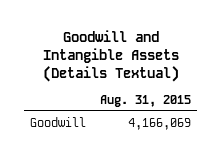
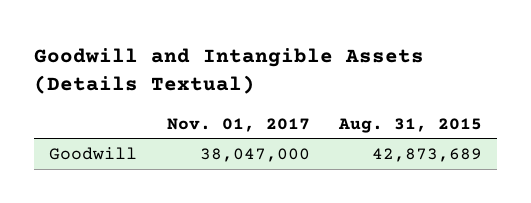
none -> [166,117,310,132] Nov. 01, 2017
[127,117,191,130] 4,166,069 -> [372,148,483,163] 42,873,689

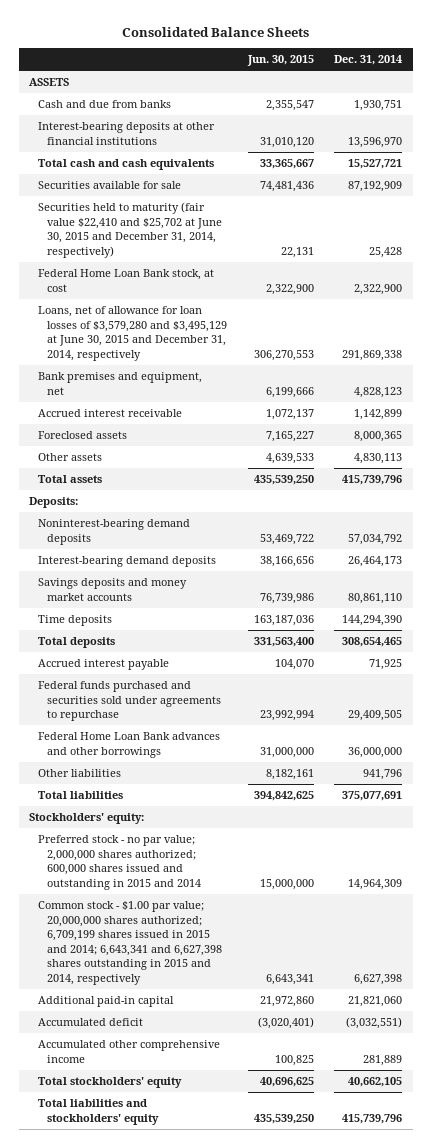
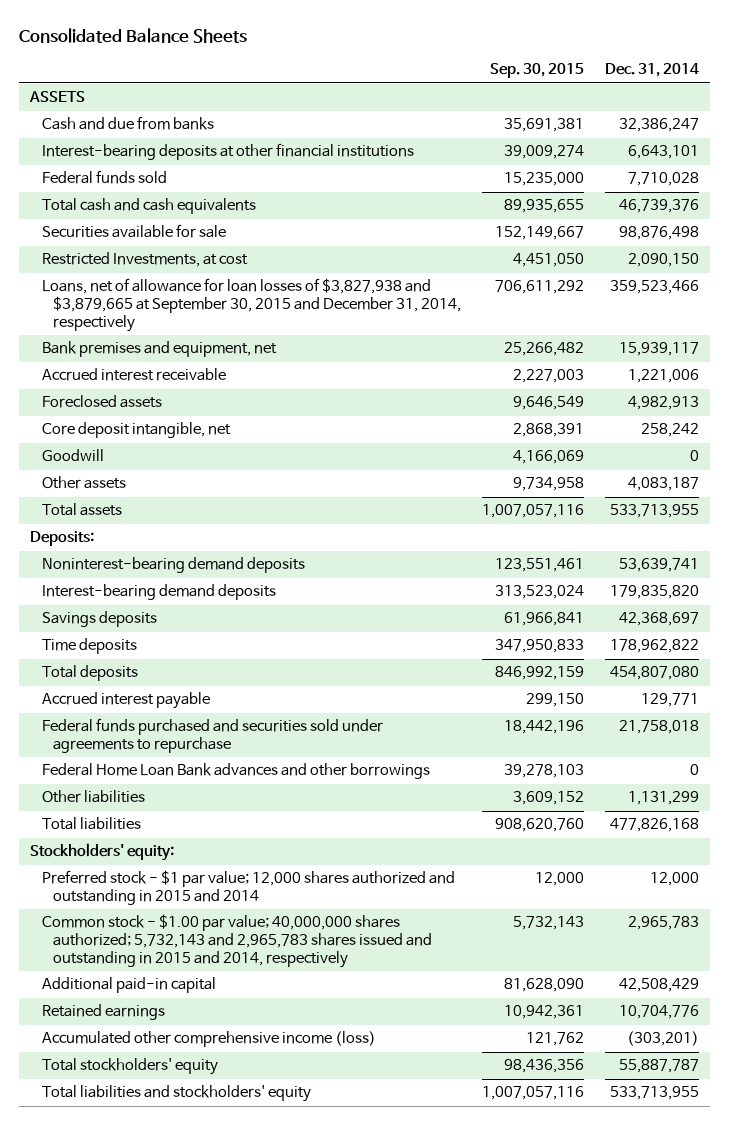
[246,55,314,67] Jun. 30, 2015 -> none
none -> [490,63,585,79] Sep. 30, 2015
[38,202,223,258] Securities held to maturity (fair value $22,410 and $25,702 at June 30, 2015 and December 31, 2014, respectively) -> none
[38,269,215,292] Federal Home Loan Bank stock, at cost -> none
[354,100,403,112] 1,930,751 -> [619,118,700,133] 32,386,247
[348,136,403,148] 13,596,970 -> [628,145,700,160] 6,643,101
none -> [41,170,167,185] Federal funds sold
[348,159,403,170] 15,527,721 -> [619,199,700,214] 46,739,376
[348,181,403,193] 87,192,909 -> [619,226,700,241] 98,876,498
none -> [41,252,248,268] Restricted Investments, at cost
[38,306,228,361] Loans, net of allowance for loan losses of $3,579,280 and $3,495,129 at June 30, 2015 and December 31, 2014, respectively -> [41,278,462,333] Loans, net of allowance for loan losses of $3,827,938 and $3,879,665 at September 30, 2015 and December 31, 2014, respectively
[342,349,403,361] 291,869,338 -> [610,280,700,295] 359,523,466
[354,386,403,398] 4,828,123 -> [619,342,700,357] 15,939,117
[354,409,403,421] 1,142,899 -> [628,369,700,384] 1,221,006
[354,431,403,443] 8,000,365 -> [628,396,700,411] 4,982,913
none -> [41,422,231,439] Core deposit intangible, net
none -> [41,449,104,463] Goodwill
[354,453,403,465] 4,830,113 -> [628,477,700,492] 4,083,187
[342,475,403,486] 415,739,796 -> [610,504,700,519] 533,713,955
[38,578,188,601] Savings deposits and money market accounts -> none
[348,533,403,545] 57,034,792 -> [619,558,700,573] 53,639,741
[348,556,403,568] 26,464,173 -> [610,585,700,600] 179,835,820
none -> [41,611,157,628] Savings deposits
[342,615,403,627] 144,294,390 -> [610,639,700,654] 178,962,822
[342,637,403,648] 308,654,465 -> [610,666,700,681] 454,807,080
[369,659,403,671] 71,925 -> [641,693,700,708] 129,771
[348,710,403,722] 29,409,505 -> [619,720,700,735] 21,758,018
[348,746,403,758] 36,000,000 -> [690,764,700,776] 0
[363,769,403,781] 941,796 -> [628,791,700,806] 1,131,299
[342,791,403,802] 375,077,691 -> [610,818,700,833] 477,826,168
[38,1018,144,1027] Accumulated deficit -> none
[38,835,202,890] Preferred stock - no par value; 2,000,000 shares authorized; 600,000 shares issued and outstanding in 2015 and 2014 -> [41,870,455,906] Preferred stock - $1 par value; 12,000 shares authorized and outstanding in 2015 and 2014
[348,878,403,890] 14,964,309 -> [650,872,700,887] 12,000
[38,901,223,985] Common stock - $1.00 par value; 20,000,000 shares authorized; 6,709,199 shares issued in 2015 and 2014; 6,643,341 and 6,627,398 shares outstanding in 2015 and 2014, respectively -> [41,914,433,969] Common stock - $1.00 par value; 40,000,000 shares authorized; 5,732,143 and 2,965,783 shares issued and outstanding in 2015 and 2014, respectively
[354,973,403,985] 6,627,398 -> [628,916,700,931] 2,965,783
[348,996,403,1008] 21,821,060 -> [619,978,700,993] 42,508,429
none -> [41,1004,165,1021] Retained earnings
[38,1040,221,1063] Accumulated other comprehensive income -> [41,1031,376,1048] Accumulated other comprehensive income (loss)
[363,1054,403,1066] 281,889 -> [627,1031,700,1047] (303,201)
[348,1077,403,1088] 40,662,105 -> [619,1059,700,1074] 55,887,787
[342,1113,403,1124] 415,739,796 -> [610,1086,700,1101] 533,713,955

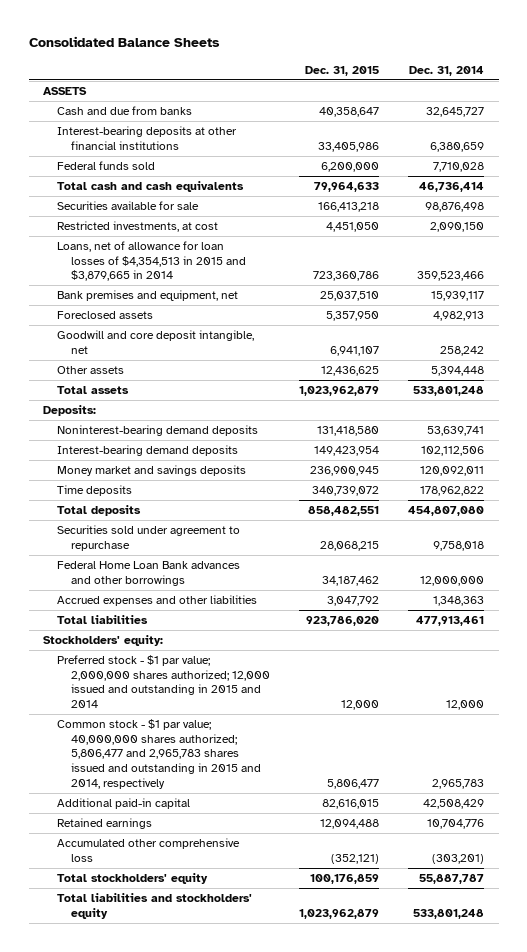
[490,63,585,79] Sep. 30, 2015 -> none
none -> [305,65,380,76] Dec. 31, 2015
[619,118,700,133] 32,386,247 -> [426,107,485,118] 32,645,727
[628,145,700,160] 6,643,101 -> [430,141,485,152] 6,380,659
[619,199,700,214] 46,739,376 -> [419,182,485,193] 46,736,414
[41,252,248,268] Restricted Investments, at cost -> [57,221,219,233] Restricted investments, at cost
[41,278,462,333] Loans, net of allowance for loan losses of $3,827,938 and $3,879,665 at September 30, 2015 and December 31, 2014, respectively -> [57,241,247,282] Loans, net of allowance for loan losses of $4,354,513 in 2015 and $3,879,665 in 2014
[41,368,226,382] Accrued interest receivable -> none
[41,449,104,463] Goodwill -> none
[41,422,231,439] Core deposit intangible, net -> [57,330,255,354] Goodwill and core deposit intangible, net
[628,477,700,492] 4,083,187 -> [431,366,485,377] 5,394,448
[610,504,700,519] 533,713,955 -> [413,386,485,397] 533,801,248
[610,585,700,600] 179,835,820 -> [421,446,485,457] 102,112,506
[41,611,157,628] Savings deposits -> [57,465,247,477] Money market and savings deposits
[619,612,700,627] 42,368,697 -> [420,466,485,477] 120,092,011
[41,692,210,710] Accrued interest payable -> none
[41,718,383,754] Federal funds purchased and securities sold under agreements to repurchase -> [57,525,241,551] Securities sold under agreement to repurchase
[619,720,700,735] 21,758,018 -> [433,540,485,551] 9,758,018
[690,764,700,776] 0 -> [420,575,485,586] 12,000,000
[41,790,145,804] Other liabilities -> [57,595,258,607] Accrued expenses and other liabilities
[628,791,700,806] 1,131,299 -> [433,596,485,607] 1,348,363
[610,818,700,833] 477,826,168 -> [416,616,485,627] 477,913,461
[41,870,455,906] Preferred stock - $1 par value; 12,000 shares authorized and outstanding in 2015 and 2014 -> [57,655,271,708] Preferred stock - $1 par value; 2,000,000 shares authorized; 12,000 issued and outstanding in 2015 and 2014
[41,914,433,969] Common stock - $1.00 par value; 40,000,000 shares authorized; 5,732,143 and 2,965,783 shares issued and outstanding in 2015 and 2014, respectively -> [57,719,262,789] Common stock - $1 par value; 40,000,000 shares authorized; 5,806,477 and 2,965,783 shares issued and outstanding in 2015 and 2014, respectively
[41,1031,376,1048] Accumulated other comprehensive income (loss) -> [57,838,241,862] Accumulated other comprehensive loss
[610,1086,700,1101] 533,713,955 -> [413,908,485,919] 533,801,248

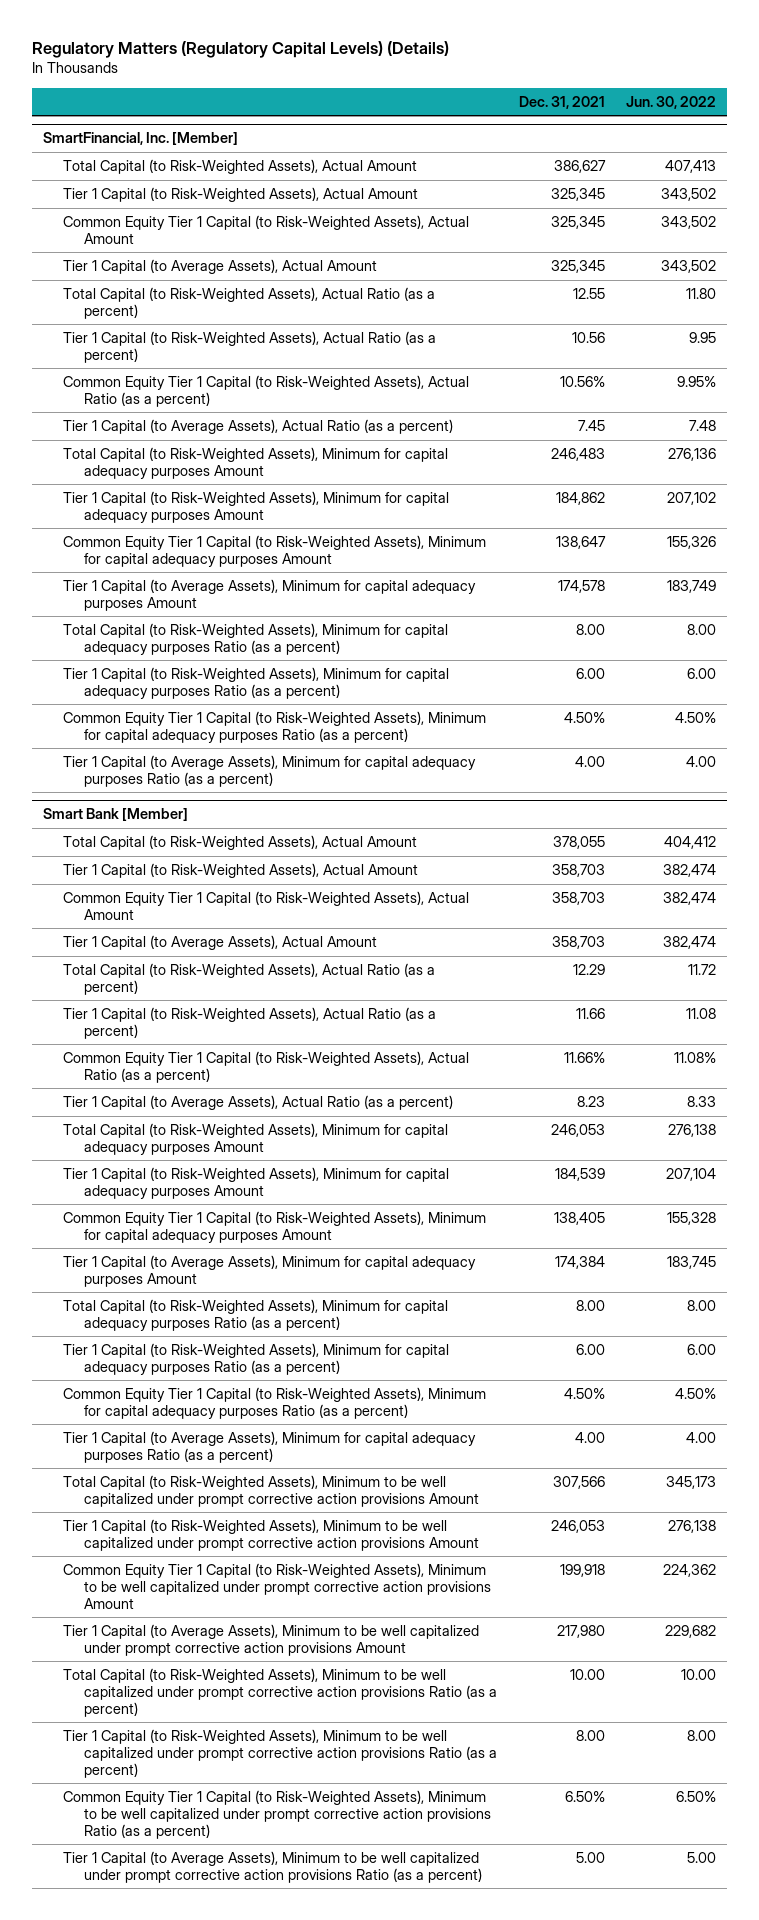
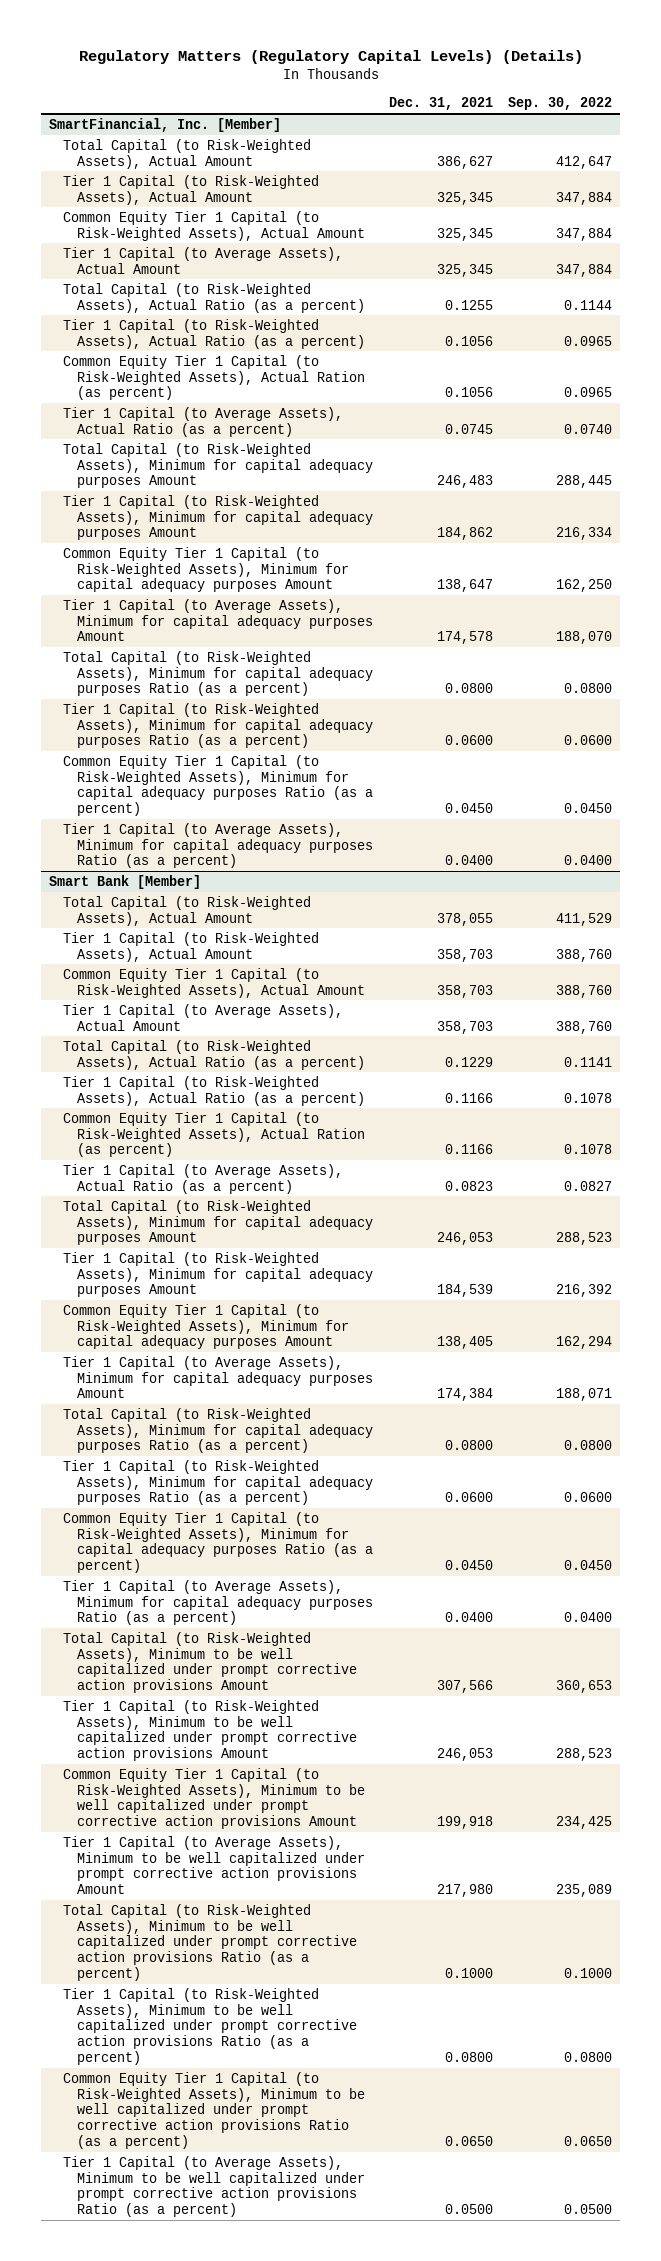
[626,95,717,109] Jun. 30, 2022 -> none
none -> [508,97,613,111] Sep. 30, 2022
[572,288,605,300] 12.55 -> [444,299,493,310] 0.1255
[571,332,605,344] 10.56 -> [444,335,493,346] 0.1056
[63,375,470,407] Common Equity Tier 1 Capital (to Risk-Weighted Assets), Actual Ratio (as a percent) -> [62,354,366,401] Common Equity Tier 1 Capital (to Risk-Weighted Assets), Actual Ration (as percent)
[559,376,605,388] 10.56% -> [444,387,493,398] 0.1056
[577,420,605,432] 7.45 -> [444,423,493,434] 0.0745
[575,624,605,636] 8.00 -> [444,683,493,694] 0.0800
[575,668,605,680] 6.00 -> [444,735,493,746] 0.0600
[563,712,605,724] 4.50% -> [444,803,493,814] 0.0450
[574,756,605,768] 4.00 -> [444,855,493,866] 0.0400
[572,964,605,976] 12.29 -> [444,1056,493,1067] 0.1229
[575,1008,605,1020] 11.66 -> [444,1092,493,1103] 0.1166
[63,1051,470,1083] Common Equity Tier 1 Capital (to Risk-Weighted Assets), Actual Ratio (as a percent) -> [62,1111,366,1158] Common Equity Tier 1 Capital (to Risk-Weighted Assets), Actual Ration (as percent)
[563,1052,605,1064] 11.66% -> [444,1144,493,1155] 0.1166
[576,1096,605,1108] 8.23 -> [444,1180,493,1191] 0.0823
[575,1300,605,1312] 8.00 -> [444,1440,493,1451] 0.0800
[575,1344,605,1356] 6.00 -> [444,1492,493,1503] 0.0600
[563,1388,605,1400] 4.50% -> [444,1560,493,1571] 0.0450
[574,1432,605,1444] 4.00 -> [444,1612,493,1623] 0.0400
[569,1669,605,1681] 10.00 -> [444,1968,493,1979] 0.1000
[575,1730,605,1742] 8.00 -> [444,2052,493,2063] 0.0800
[564,1791,605,1803] 6.50% -> [444,2136,493,2147] 0.0650
[575,1852,605,1864] 5.00 -> [444,2204,493,2215] 0.0500

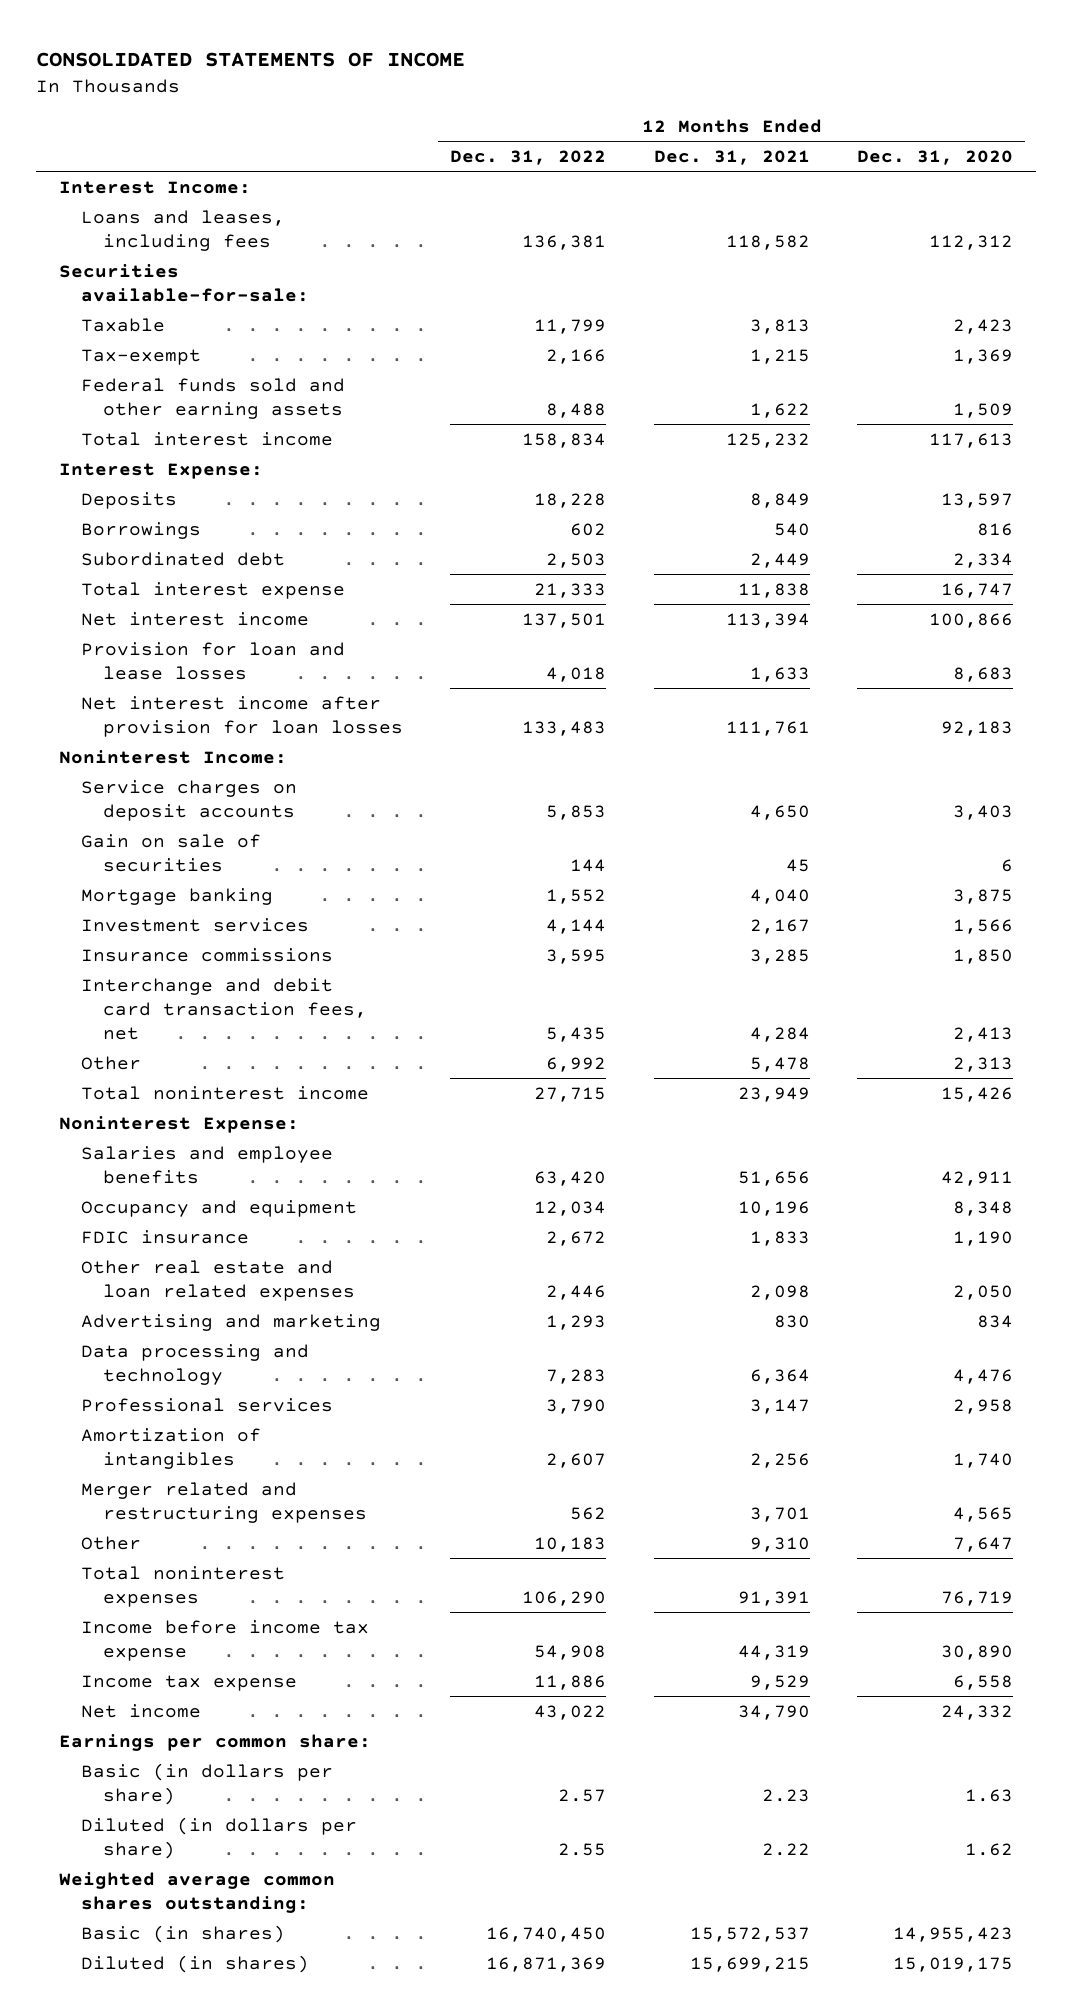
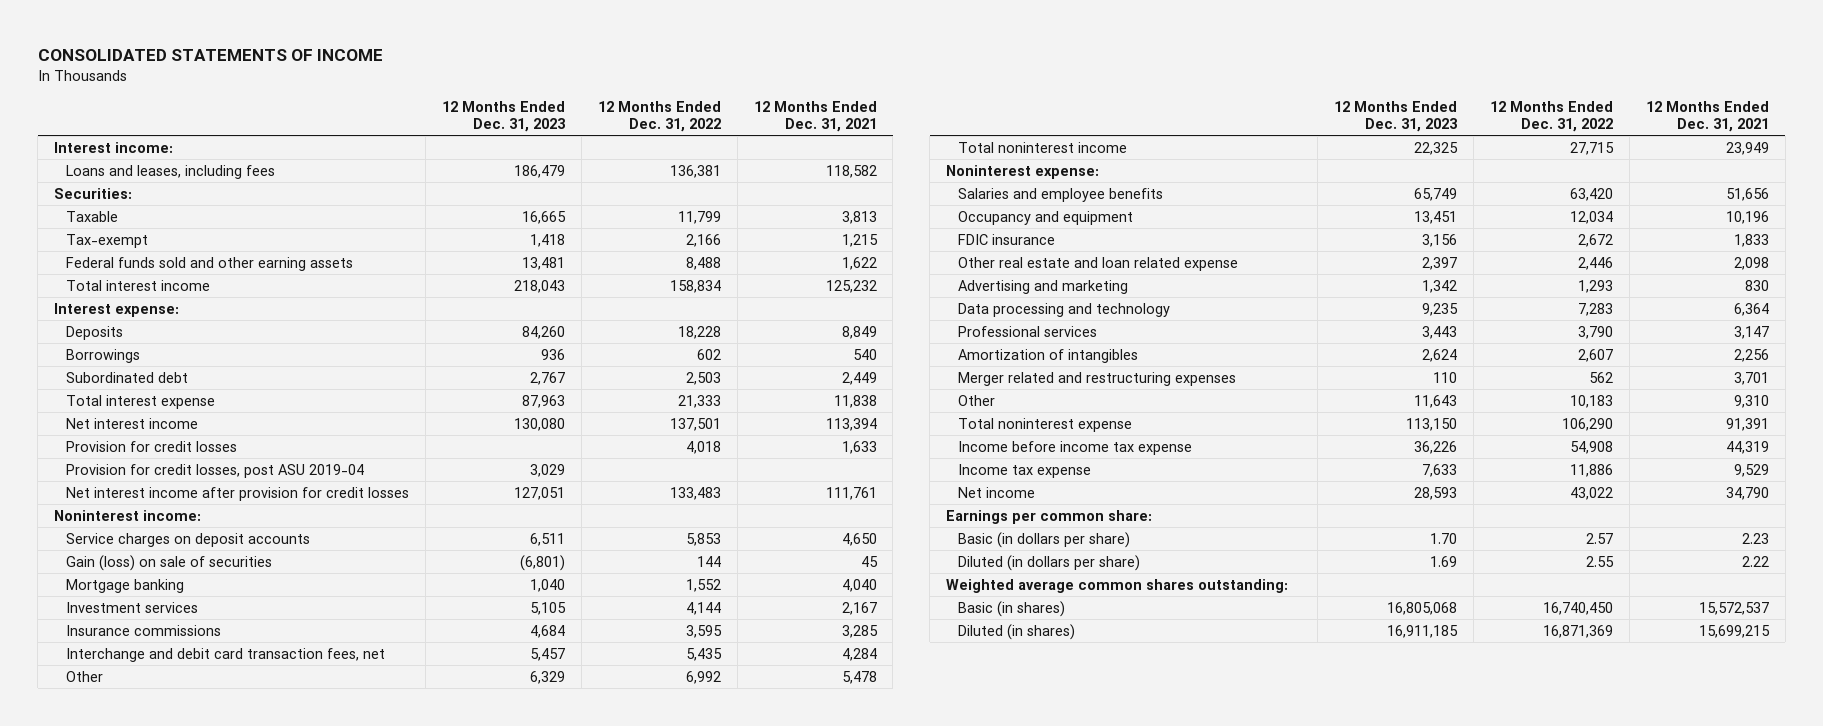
[856,150,1013,166] Dec. 31, 2020 -> none
none -> [442,100,566,132] 12 Months Ended Dec. 31, 2023
[59,180,252,194] Interest Income: -> [54,141,174,153] Interest income:
[59,263,310,302] Securities available-for-sale: -> [54,187,133,199] Securities:
[59,462,264,479] Interest Expense: -> [54,302,180,317] Interest expense:
[81,641,346,680] Provision for loan and lease losses -> [66,440,238,452] Provision for credit losses
none -> [66,463,365,478] Provision for credit losses, post ASU 2019-04
[81,695,404,737] Net interest income after provision for loan losses -> [66,486,410,501] Net interest income after provision for credit losses
[59,749,288,764] Noninterest Income: -> [54,509,202,521] Noninterest income:
[81,833,262,872] Gain on sale of securities -> [66,554,273,571] Gain (loss) on sale of securities
[59,1115,300,1133] Noninterest Expense: -> [946,164,1100,179] Noninterest expense:
[81,1259,356,1301] Other real estate and loan related expenses -> [958,256,1239,271] Other real estate and loan related expense
[81,1565,286,1607] Total noninterest expenses -> [958,417,1133,432] Total noninterest expense

